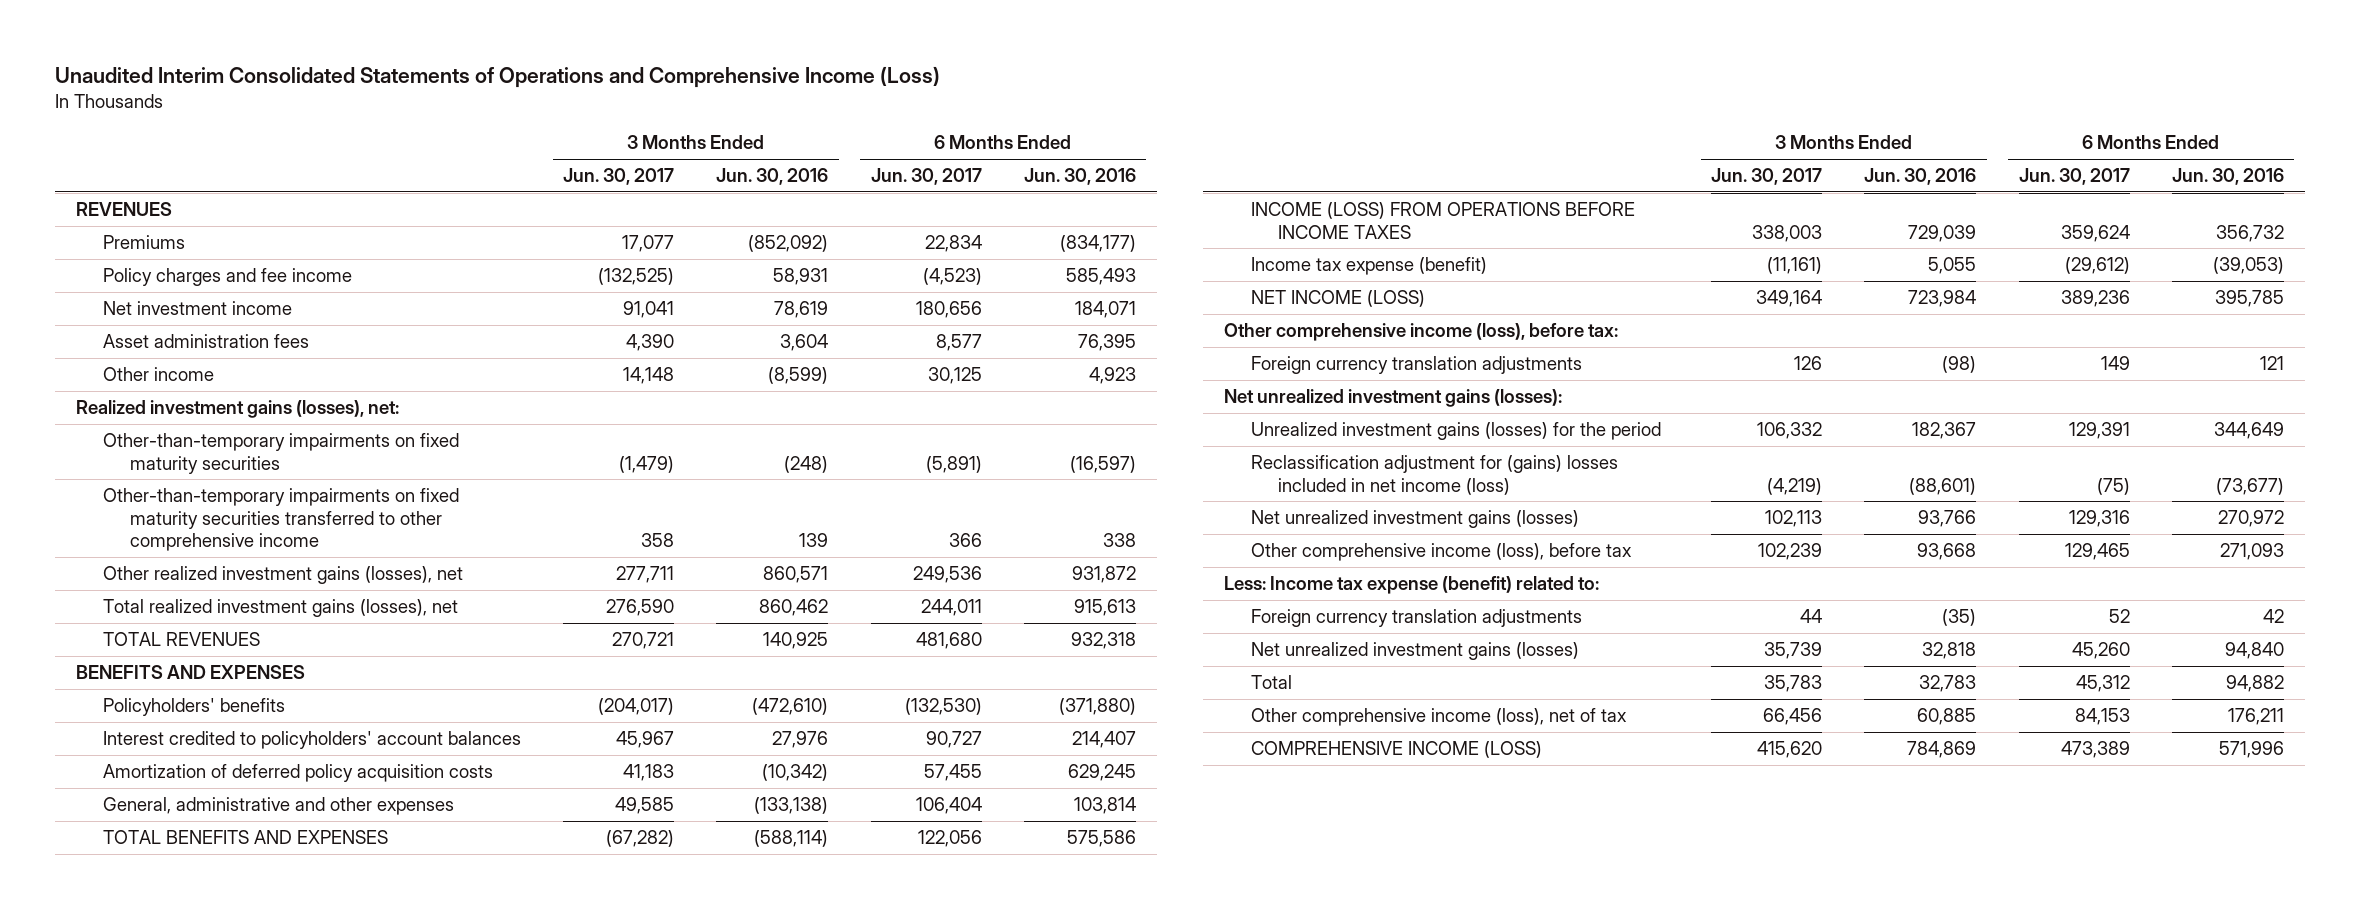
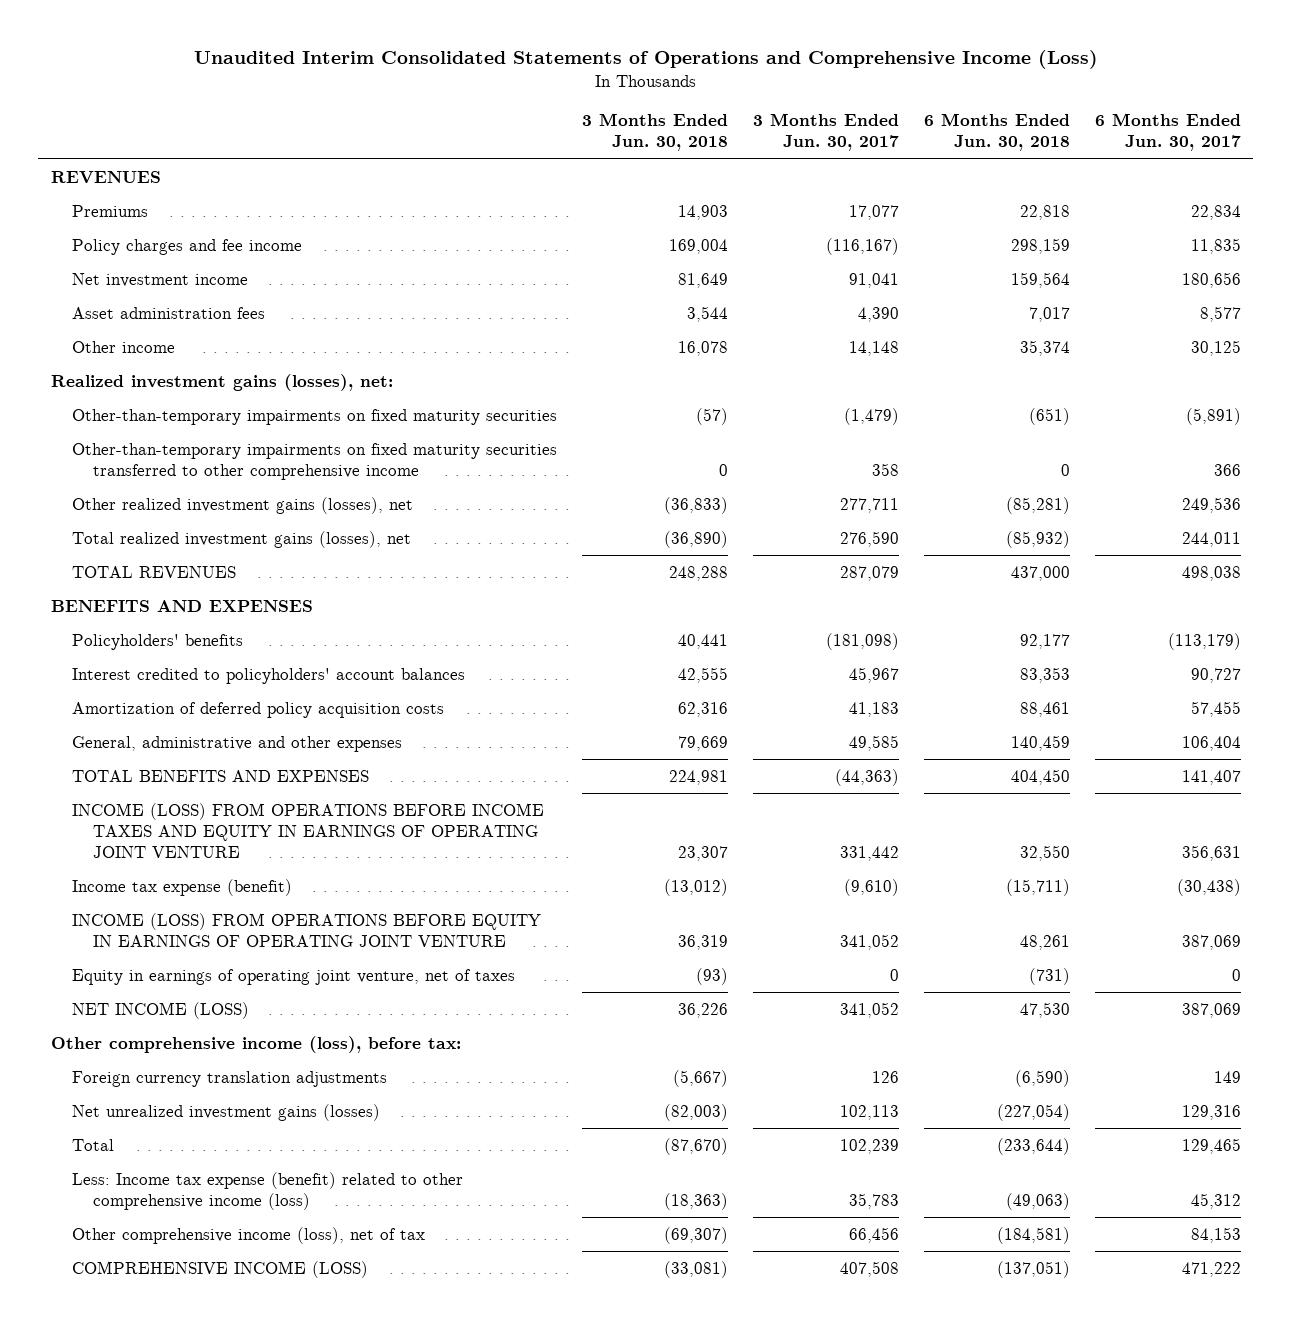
[716,168,829,186] Jun. 30, 2016 -> none
[1023,168,1136,186] Jun. 30, 2016 -> none
none -> [582,113,729,152] 3 Months Ended Jun. 30, 2018
none -> [923,113,1070,152] 6 Months Ended Jun. 30, 2018
[598,268,675,286] (132,525) -> [825,237,899,255] (116,167)
[922,268,982,286] (4,523) -> [1190,237,1241,254] 11,835
[612,632,675,650] 270,721 -> [839,565,899,581] 287,079
[915,632,982,650] 481,680 -> [1181,565,1241,581] 498,038
[598,698,675,716] (204,017) -> [825,632,899,650] (181,098)
[904,698,982,716] (132,530) -> [1167,632,1241,650] (113,179)
[606,830,675,848] (67,282) -> [834,768,899,786] (44,363)
[917,830,982,848] 122,056 -> [1181,769,1241,785] 141,407
[1250,202,1635,239] INCOME (LOSS) FROM OPERATIONS BEFORE INCOME TAXES -> [72,802,545,859] INCOME (LOSS) FROM OPERATIONS BEFORE INCOME TAXES AND EQUITY IN EARNINGS OF OPERATING JOINT VENTURE
[1752,224,1823,242] 338,003 -> [839,846,899,862] 331,442
[2060,224,2130,242] 359,624 -> [1181,845,1241,862] 356,631
[1767,257,1823,275] (11,161) -> [843,878,899,896] (9,610)
[2064,257,2130,275] (29,612) -> [1176,878,1241,896] (30,438)
none -> [72,912,542,947] INCOME (LOSS) FROM OPERATIONS BEFORE EQUITY IN EARNINGS OF OPERATING JOINT VENTURE
none -> [72,968,516,985] Equity in earnings of operating joint venture, net of taxes
[1756,290,1823,308] 349,164 -> [839,1001,899,1018] 341,052
[2060,290,2130,308] 389,236 -> [1181,1002,1241,1018] 387,069
[1223,389,1562,408] Net unrealized investment gains (losses): -> none
[1250,422,1661,441] Unrealized investment gains (losses) for the period -> none
[1250,455,1618,495] Reclassification adjustment for (gains) losses included in net income (loss) -> none
[1223,576,1599,595] Less: Income tax expense (benefit) related to: -> none
[1250,609,1582,628] Foreign currency translation adjustments -> none
[1250,642,1579,661] Net unrealized investment gains (losses) -> none
[1250,543,1632,562] Other comprehensive income (loss), before tax -> [72,1138,115,1151] Total
[1250,675,1292,690] Total -> [72,1171,464,1210] Less: Income tax expense (benefit) related to other comprehensive income (loss)
[1757,741,1823,759] 415,620 -> [839,1260,899,1277] 407,508
[2060,741,2130,759] 473,389 -> [1181,1261,1241,1277] 471,222

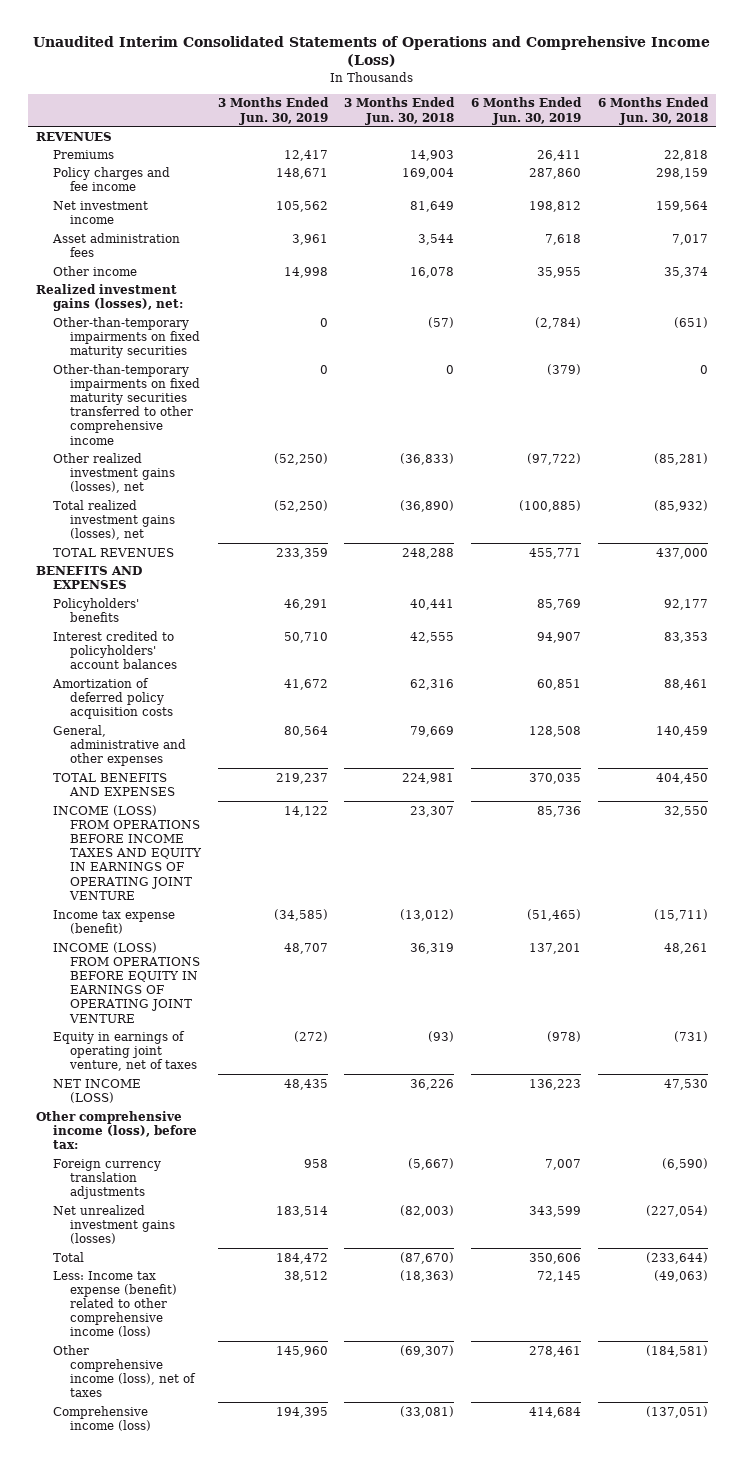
[752,113,899,152] 3 Months Ended Jun. 30, 2017 -> none
[1094,113,1241,152] 6 Months Ended Jun. 30, 2017 -> none
none -> [217,97,329,125] 3 Months Ended Jun. 30, 2019
none -> [470,97,582,125] 6 Months Ended Jun. 30, 2019
[72,1226,426,1244] Other comprehensive income (loss), net of tax -> [53,1344,196,1398] Other comprehensive income (loss), net of taxes
[72,1260,369,1278] COMPREHENSIVE INCOME (LOSS) -> [53,1405,151,1431] Comprehensive income (loss)

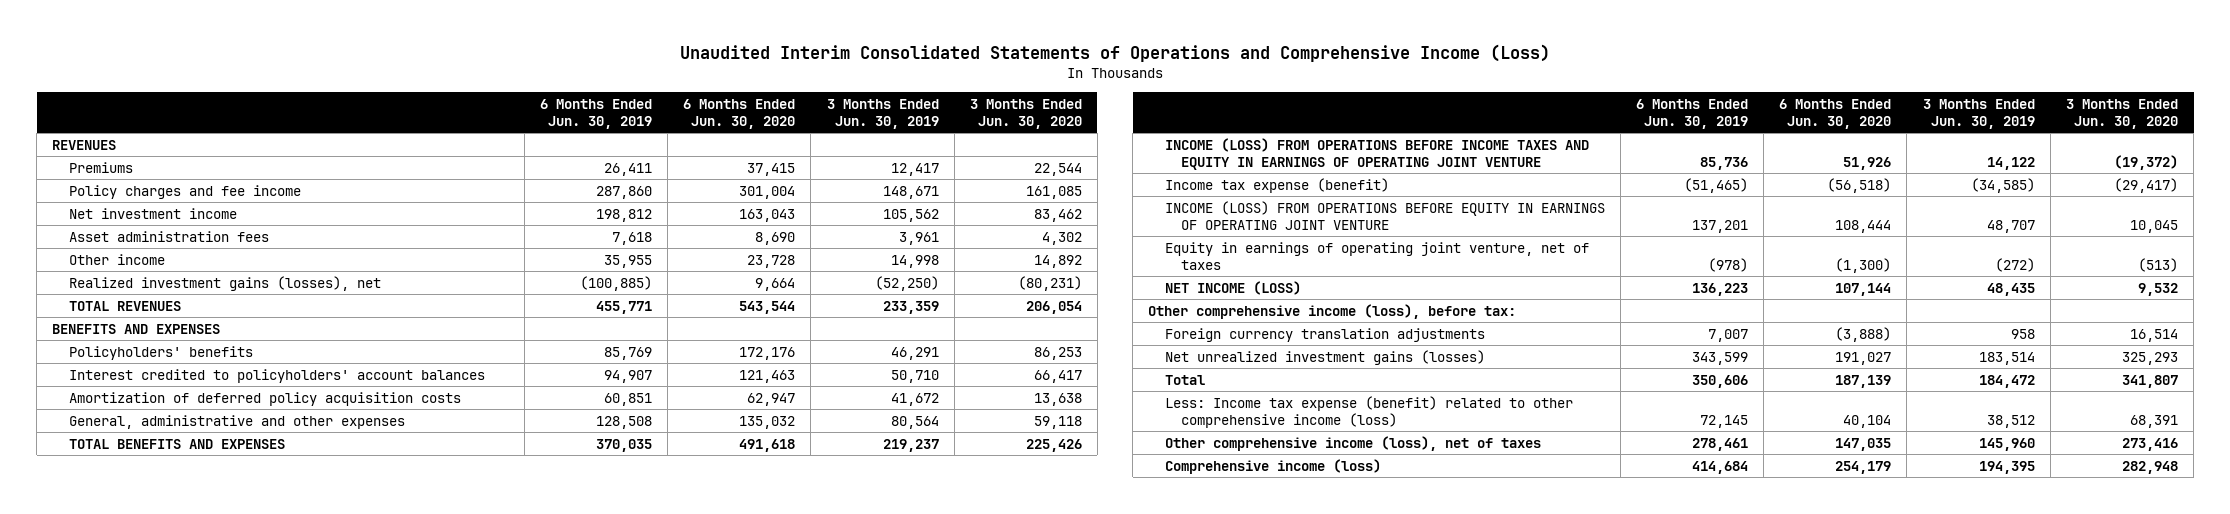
[344,97,456,125] 3 Months Ended Jun. 30, 2018 -> none
[597,97,709,125] 6 Months Ended Jun. 30, 2018 -> none
none -> [683,98,796,129] 6 Months Ended Jun. 30, 2020
none -> [969,98,1082,129] 3 Months Ended Jun. 30, 2020
[36,283,184,311] Realized investment gains (losses), net: -> none
[53,316,200,358] Other-than-temporary impairments on fixed maturity securities -> none
[53,363,200,445] Other-than-temporary impairments on fixed maturity securities transferred to other comprehensive income -> none
[53,452,175,493] Other realized investment gains (losses), net -> none
[53,499,175,540] Total realized investment gains (losses), net -> [68,275,381,291] Realized investment gains (losses), net

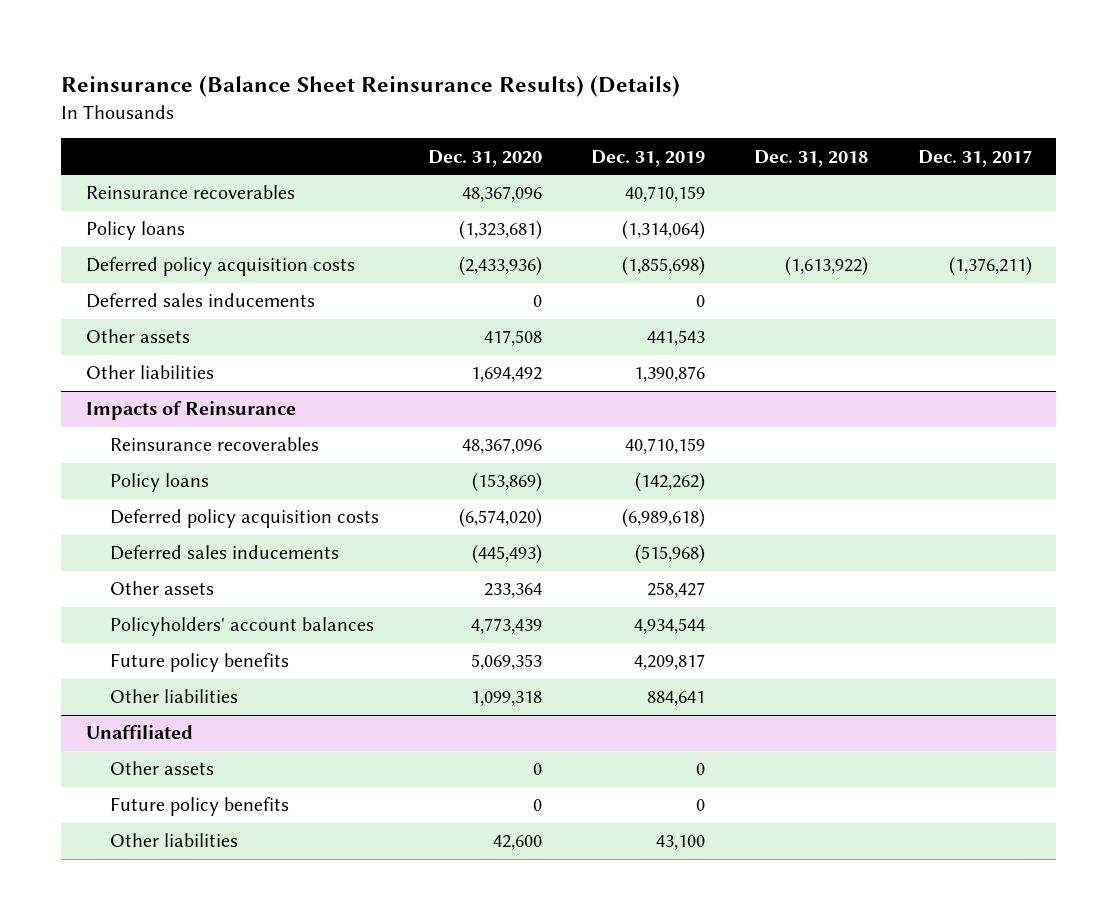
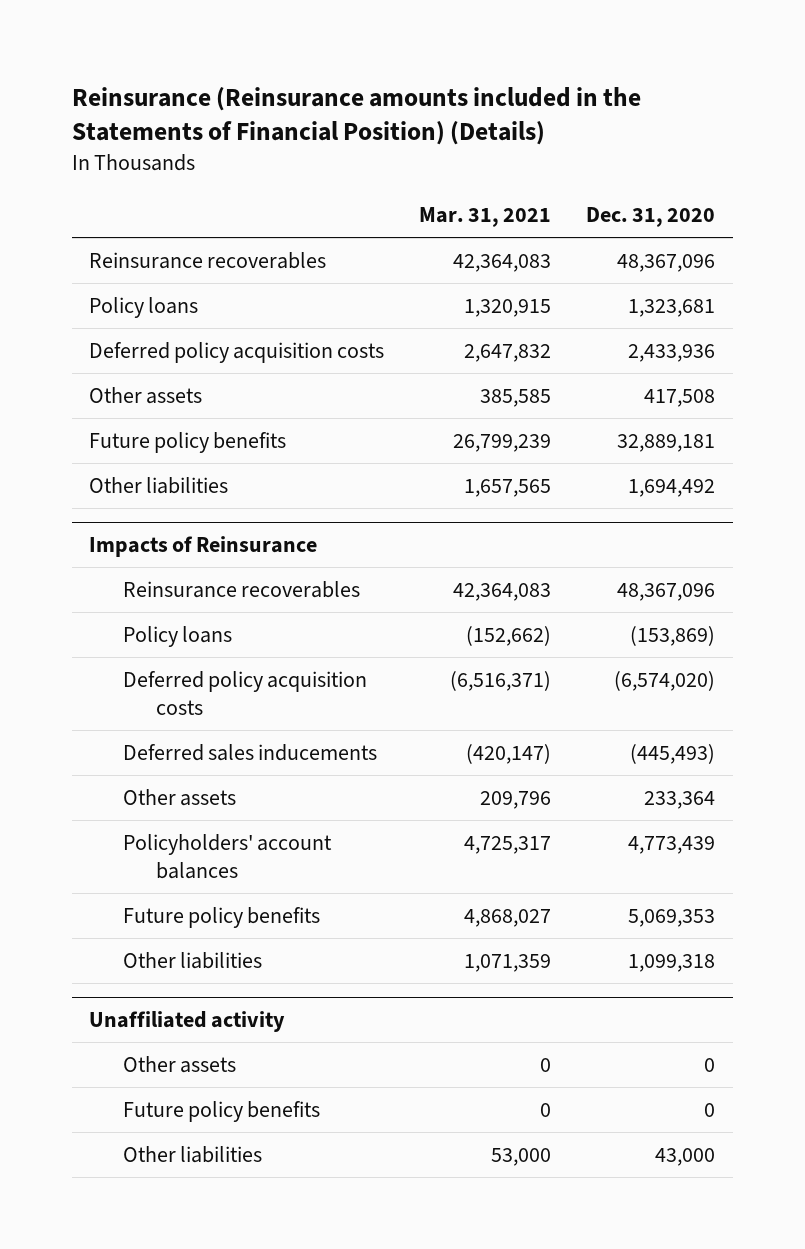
[60,74,680,97] Reinsurance (Balance Sheet Reinsurance Results) (Details) -> [71,87,641,146] Reinsurance (Reinsurance amounts included in the Statements of Financial Position) (Details)
[591,149,706,167] Dec. 31, 2019 -> none
[754,149,869,167] Dec. 31, 2018 -> none
[917,149,1032,167] Dec. 31, 2017 -> none
none -> [419,207,552,228] Mar. 31, 2021
[85,293,315,309] Deferred sales inducements -> none
[459,220,543,241] (1,323,681) -> [628,298,716,317] 1,323,681
[459,256,543,277] (2,433,936) -> [628,343,716,362] 2,433,936
none -> [89,431,287,453] Future policy benefits
[85,725,193,740] Unaffiliated -> [89,1010,286,1032] Unaffiliated activity
[493,835,543,851] 42,600 -> [655,1147,716,1166] 43,000

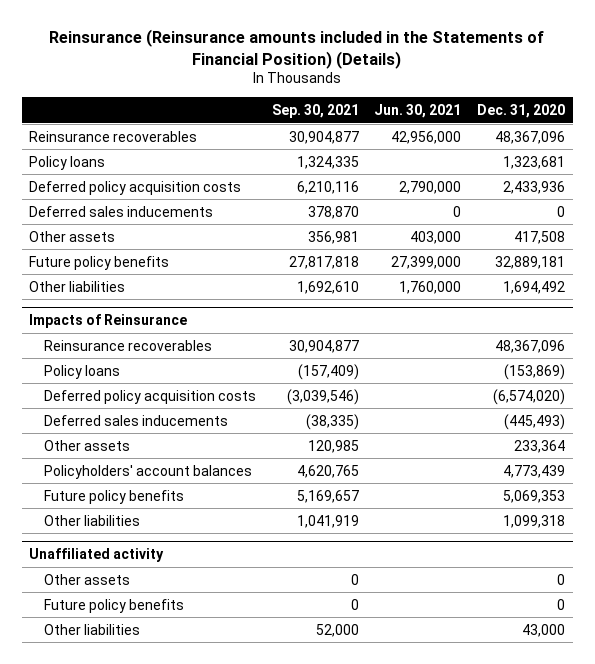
[419,207,552,228] Mar. 31, 2021 -> none
none -> [271,103,359,118] Sep. 30, 2021
none -> [374,103,462,118] Jun. 30, 2021
none -> [29,205,214,217] Deferred sales inducements

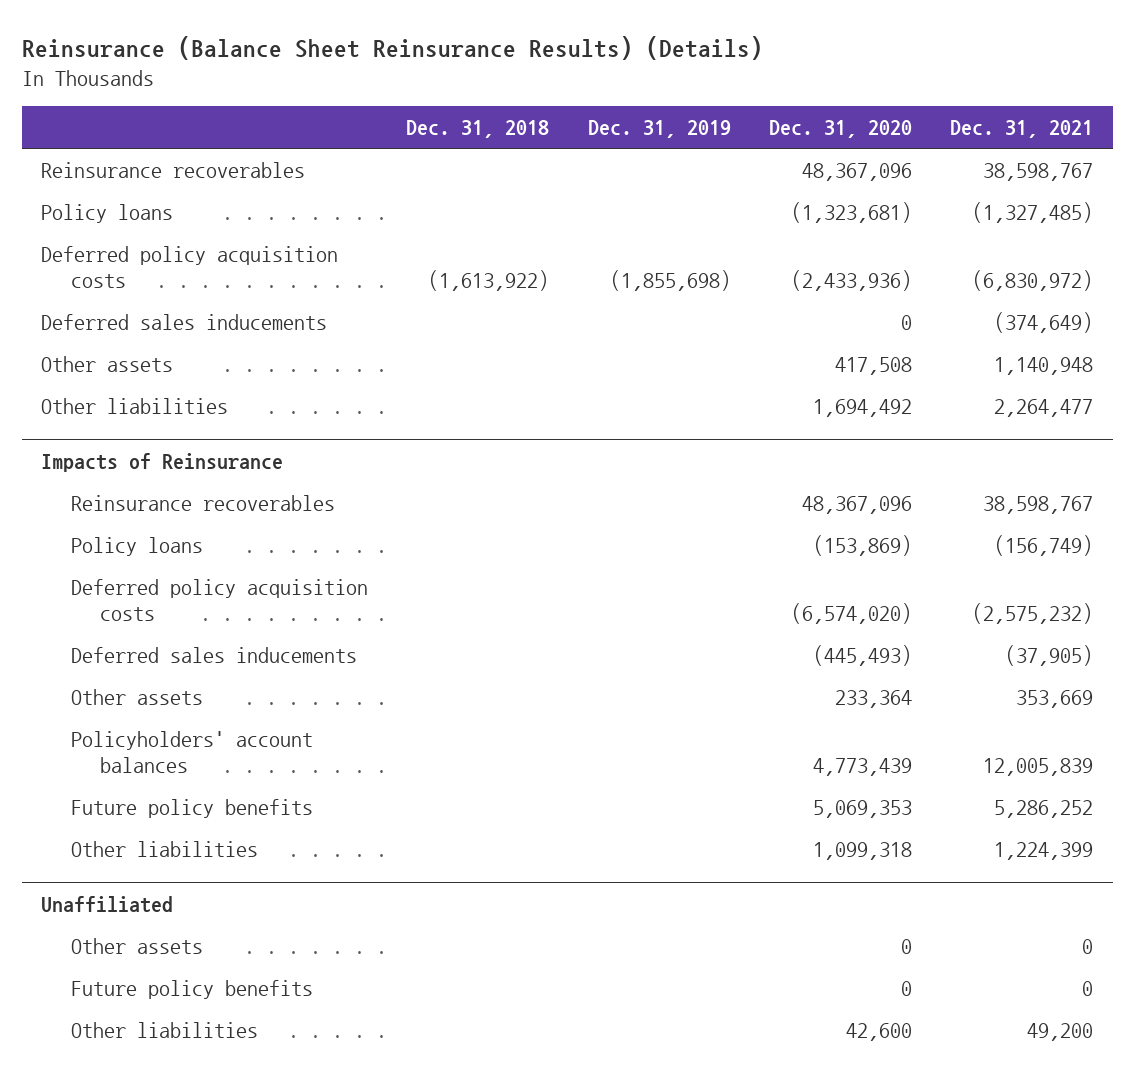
[49,29,545,69] Reinsurance (Reinsurance amounts included in the Statements of Financial Position) (Details) -> [22,35,764,60] Reinsurance (Balance Sheet Reinsurance Results) (Details)
[271,103,359,118] Sep. 30, 2021 -> none
[374,103,462,118] Jun. 30, 2021 -> none
none -> [406,120,550,139] Dec. 31, 2018
none -> [587,120,731,139] Dec. 31, 2019
none -> [950,120,1094,139] Dec. 31, 2021
[503,155,566,169] 1,323,681 -> [791,202,913,224] (1,323,681)
[503,180,566,194] 2,433,936 -> [791,269,913,291] (2,433,936)
[29,255,170,270] Future policy benefits -> none
[29,547,165,562] Unaffiliated activity -> [41,895,174,913] Unaffiliated
[522,623,566,637] 43,000 -> [846,1023,913,1042] 42,600

